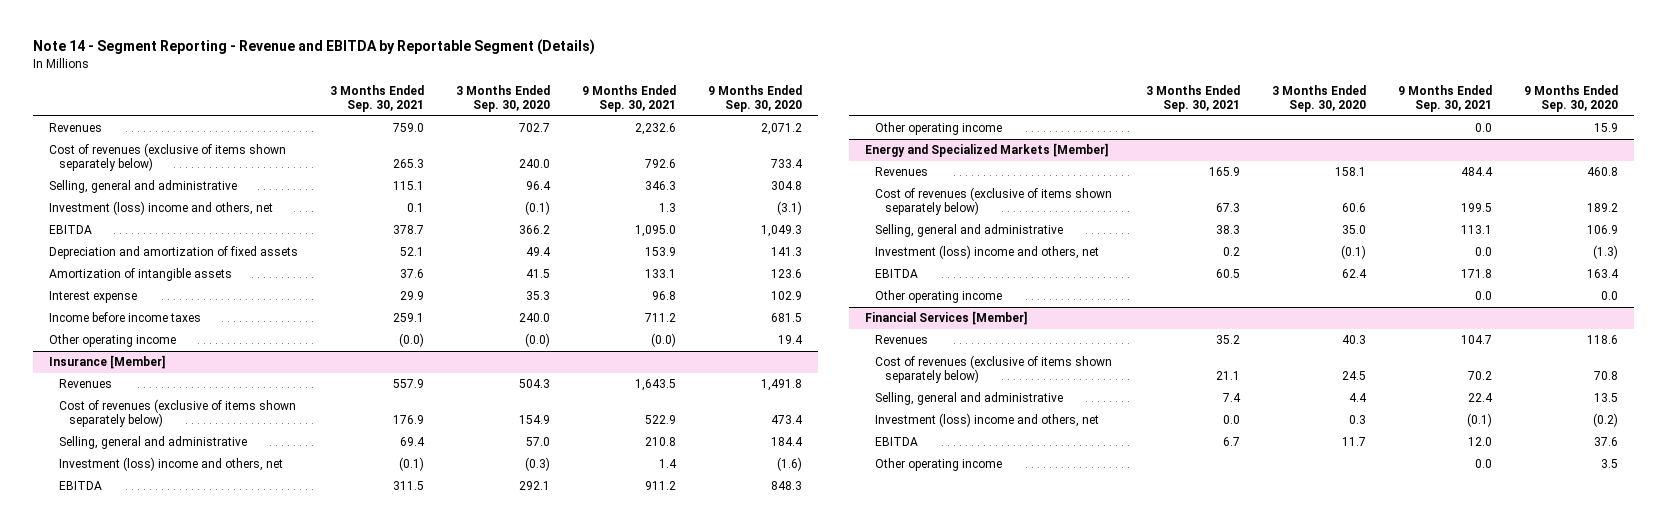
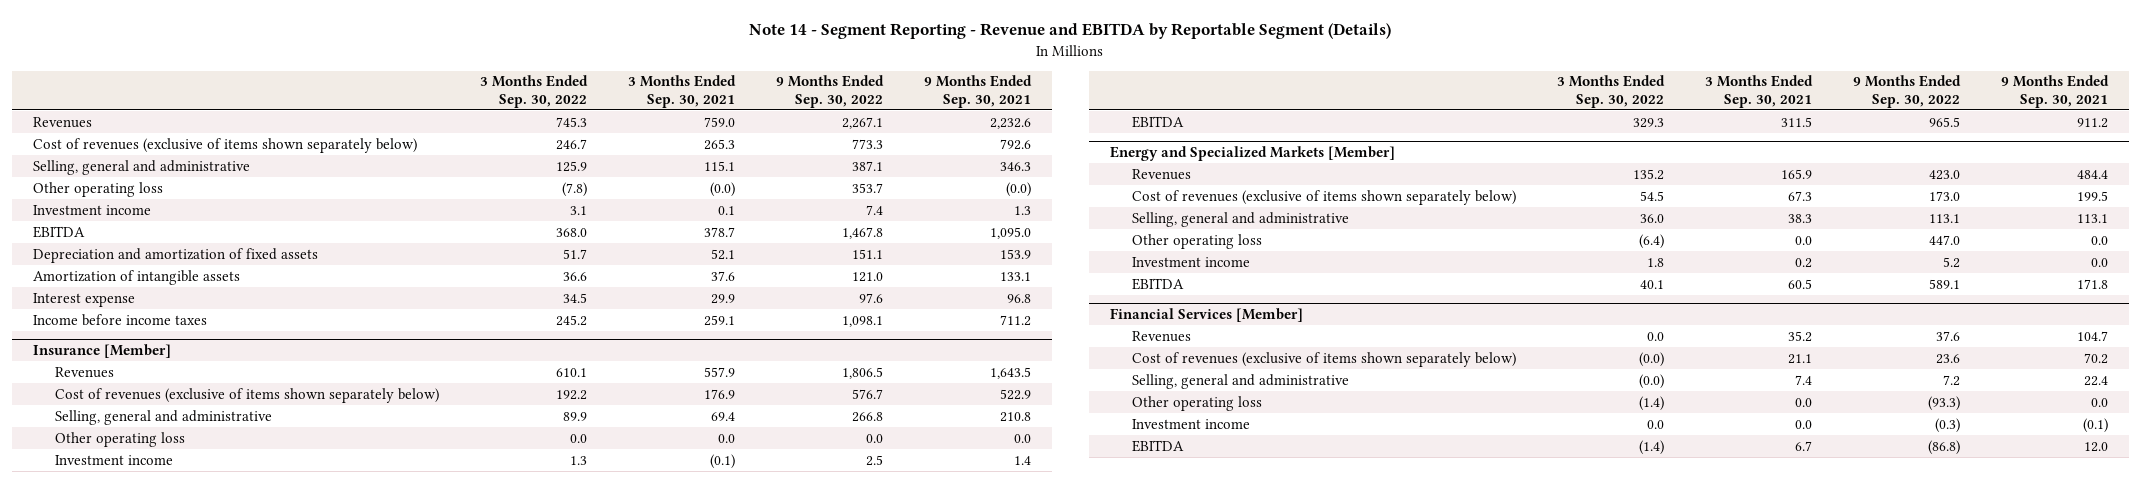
[455,84,550,113] 3 Months Ended Sep. 30, 2020 -> none
[708,84,803,113] 9 Months Ended Sep. 30, 2020 -> none
none -> [480,75,589,108] 3 Months Ended Sep. 30, 2022
none -> [776,75,885,108] 9 Months Ended Sep. 30, 2022
none -> [32,181,163,197] Other operating loss
[48,201,273,216] Investment (loss) income and others, net -> [32,204,151,215] Investment income
[48,334,176,348] Other operating income -> none
none -> [55,431,186,447] Other operating loss
[59,457,284,472] Investment (loss) income and others, net -> [55,454,174,465] Investment income
[875,122,1003,136] Other operating income -> none
none -> [1131,233,1262,249] Other operating loss
[875,245,1100,260] Investment (loss) income and others, net -> [1131,256,1250,267] Investment income
[875,290,1003,304] Other operating income -> none
none -> [1131,395,1262,411] Other operating loss
[875,413,1100,428] Investment (loss) income and others, net -> [1131,418,1250,429] Investment income
[875,458,1003,472] Other operating income -> none

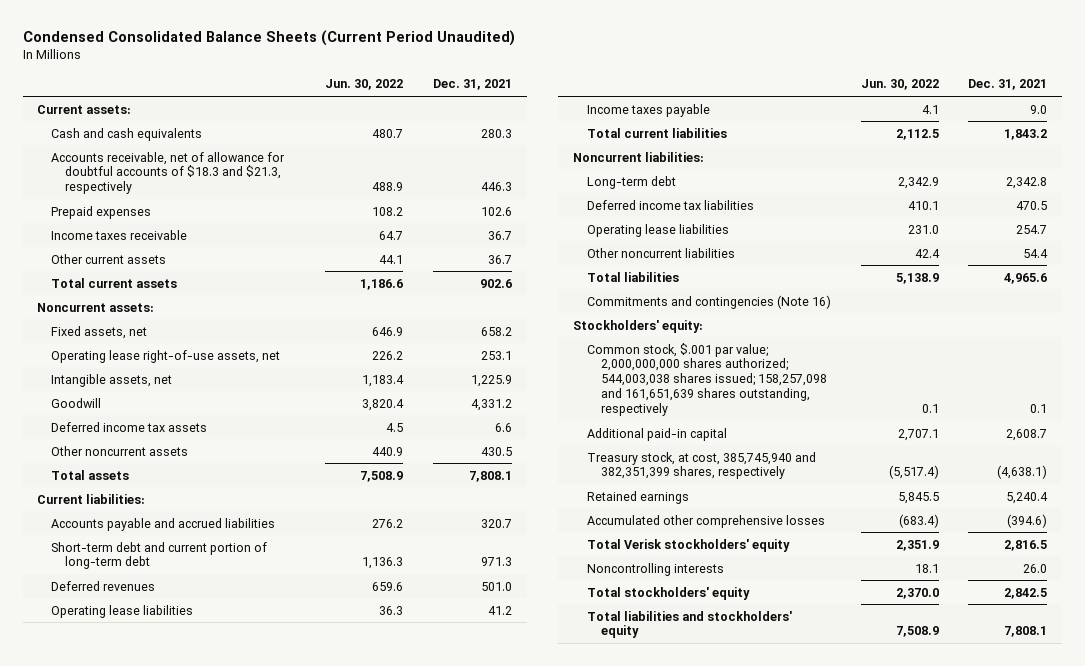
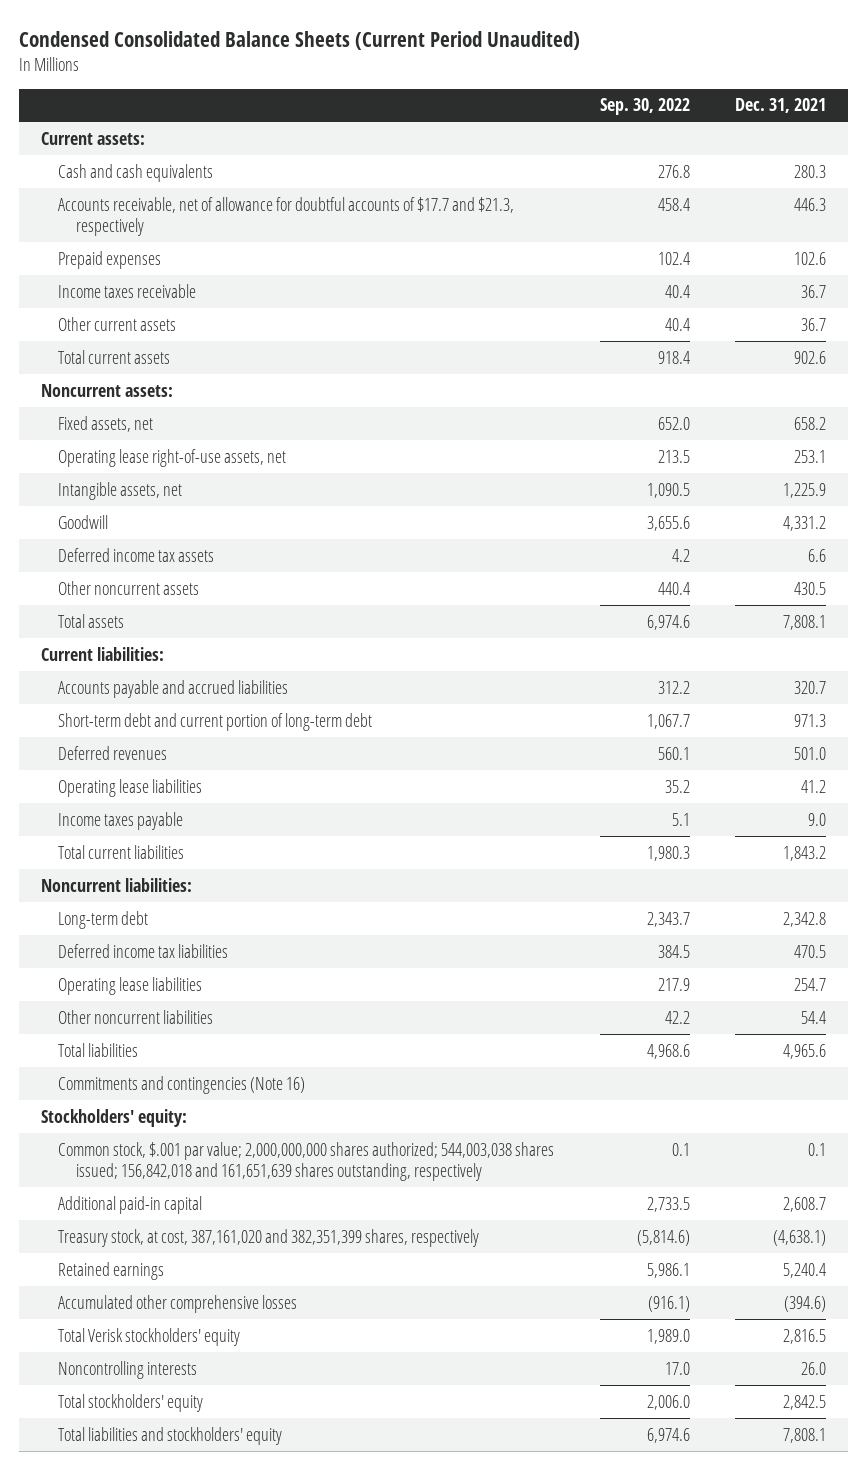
[324,79,403,91] Jun. 30, 2022 -> none
none -> [599,98,690,116] Sep. 30, 2022
[51,151,286,195] Accounts receivable, net of allowance for doubtful accounts of $18.3 and $21.3, respectively -> [58,196,515,237] Accounts receivable, net of allowance for doubtful accounts of $17.7 and $21.3, respectively
[586,342,827,416] Common stock, $.001 par value; 2,000,000,000 shares authorized; 544,003,038 shares issued; 158,257,098 and 161,651,639 shares outstanding, respectively -> [58,1141,555,1182] Common stock, $.001 par value; 2,000,000,000 shares authorized; 544,003,038 shares issued; 156,842,018 and 161,651,639 shares outstanding, respectively
[586,451,816,480] Treasury stock, at cost, 385,745,940 and 382,351,399 shares, respectively -> [58,1228,480,1247] Treasury stock, at cost, 387,161,020 and 382,351,399 shares, respectively

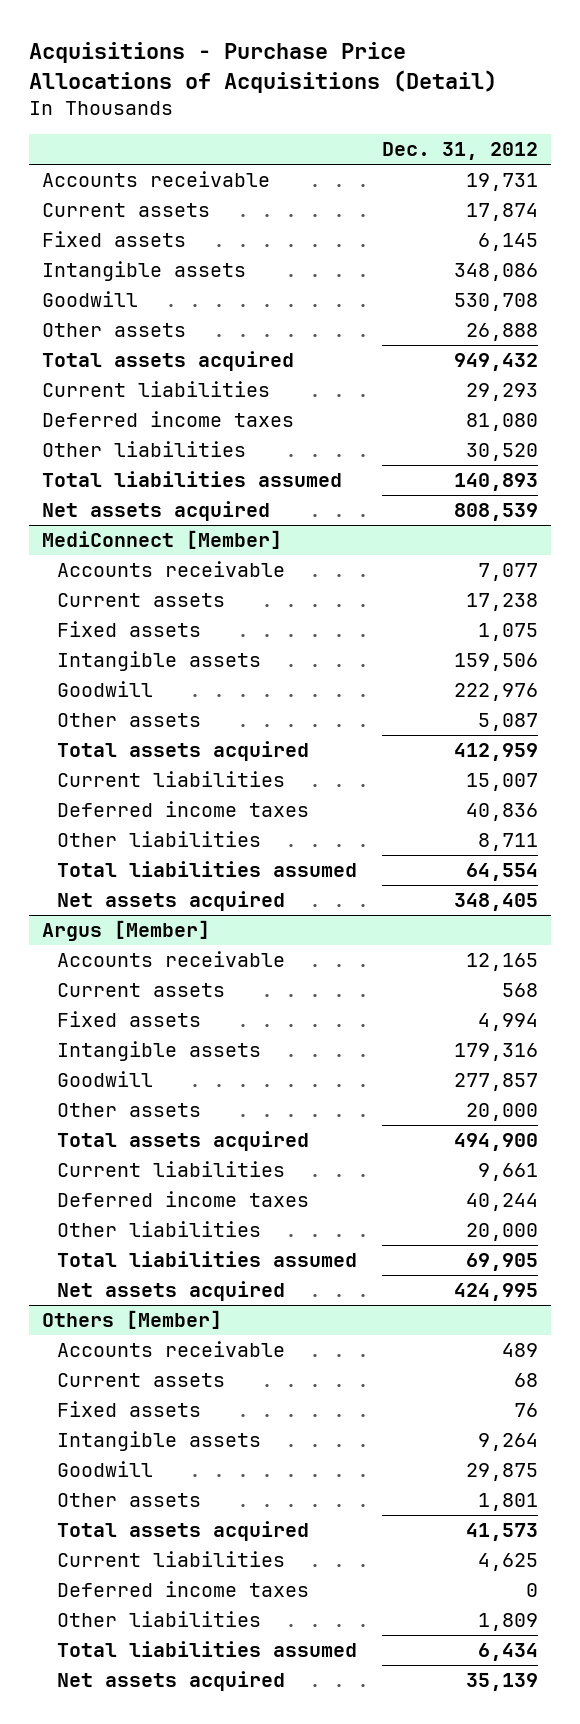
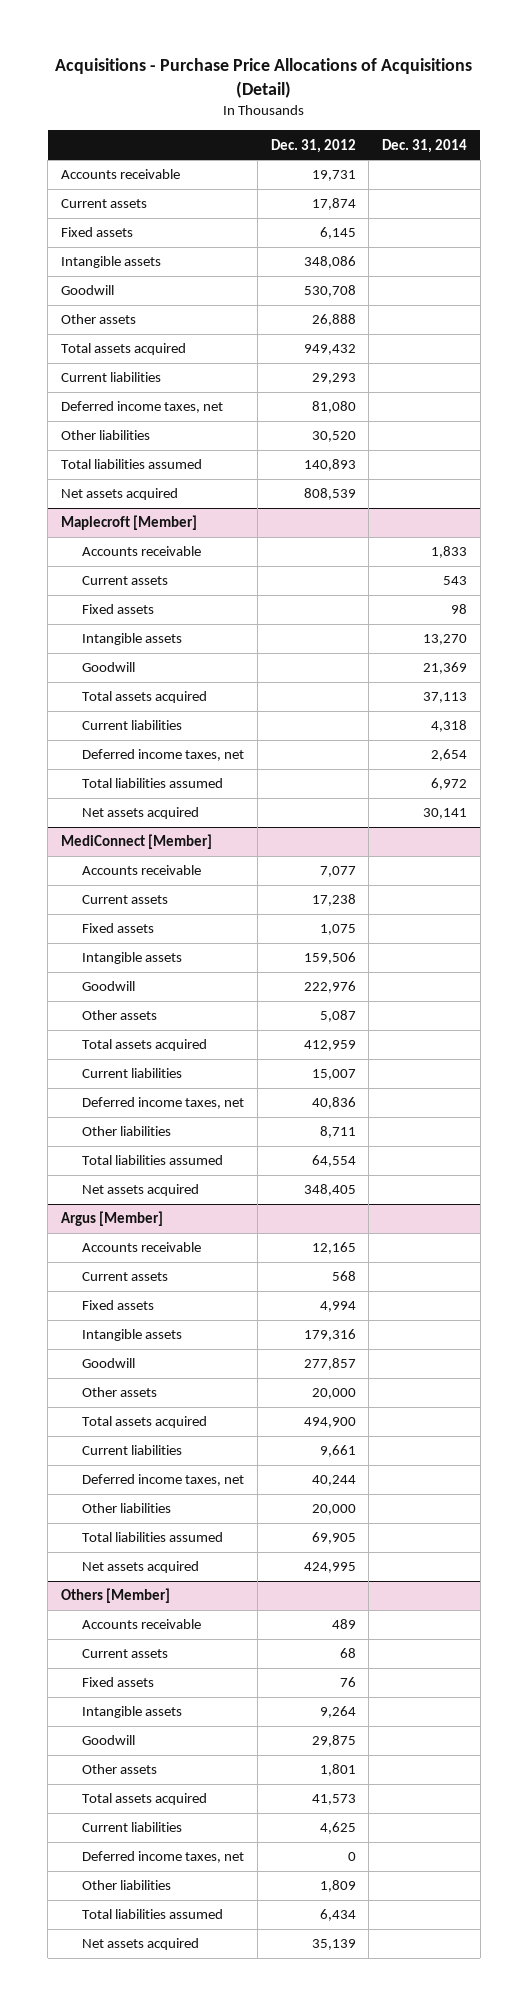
none -> [382,138,468,153] Dec. 31, 2014
[41,410,294,427] Deferred income taxes -> [60,401,223,414] Deferred income taxes, net
none -> [60,515,197,531] Maplecroft [Member]
none -> [82,546,202,557] Accounts receivable
none -> [82,576,169,586] Current assets
none -> [82,604,155,615] Fixed assets
none -> [82,633,183,646] Intangible assets
none -> [82,662,136,673] Goodwill
none -> [82,691,208,704] Total assets acquired
none -> [82,720,183,731] Current liabilities
none -> [82,749,245,762] Deferred income taxes, net
none -> [82,778,224,789] Total liabilities assumed
none -> [82,807,200,820] Net assets acquired
[56,800,309,817] Deferred income taxes -> [82,1097,245,1110] Deferred income taxes, net
[56,1190,309,1207] Deferred income taxes -> [82,1474,245,1487] Deferred income taxes, net
[56,1580,309,1597] Deferred income taxes -> [82,1851,245,1864] Deferred income taxes, net

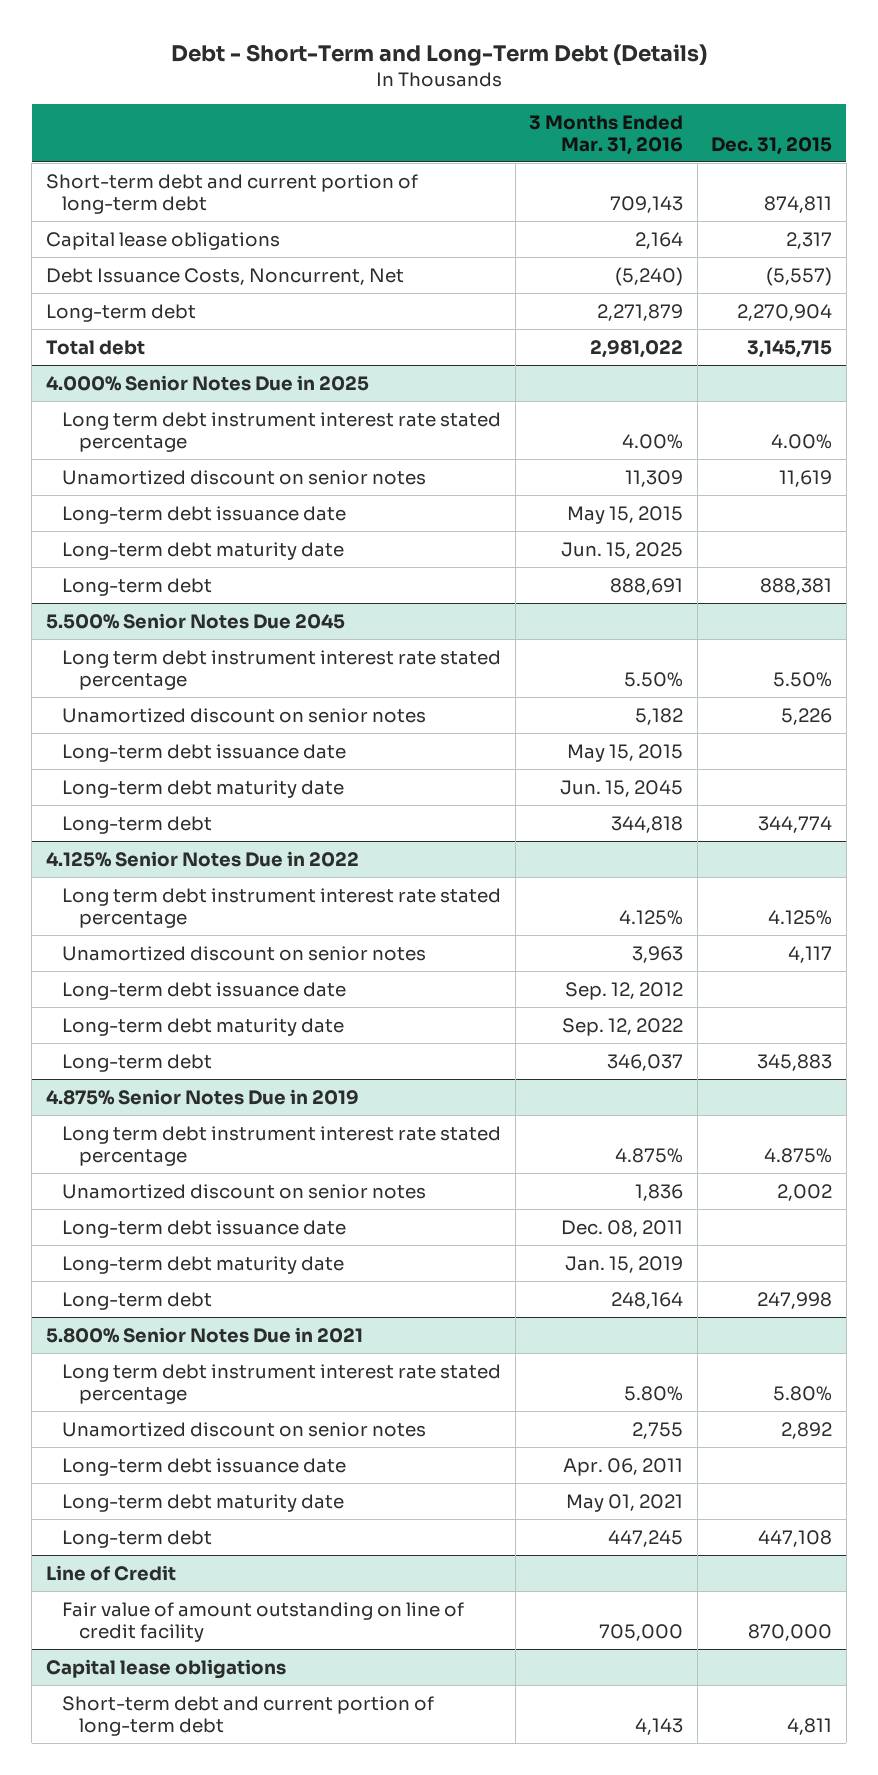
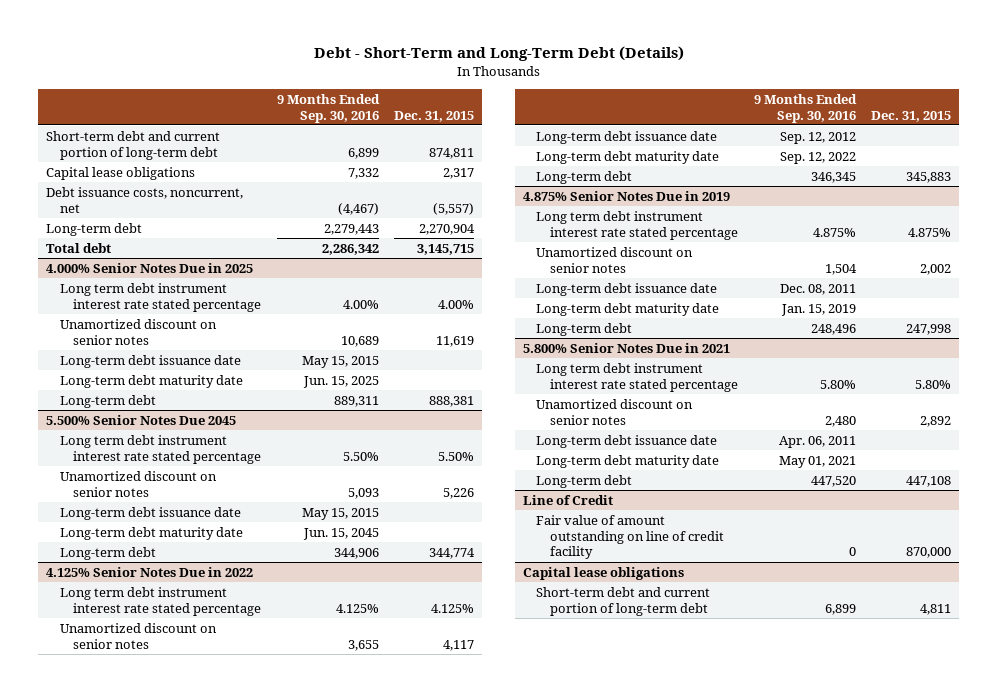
[529,114,684,155] 3 Months Ended Mar. 31, 2016 -> none
none -> [276,93,380,123] 9 Months Ended Sep. 30, 2016
[45,267,404,285] Debt Issuance Costs, Noncurrent, Net -> [45,186,243,213] Debt issuance costs, noncurrent, net

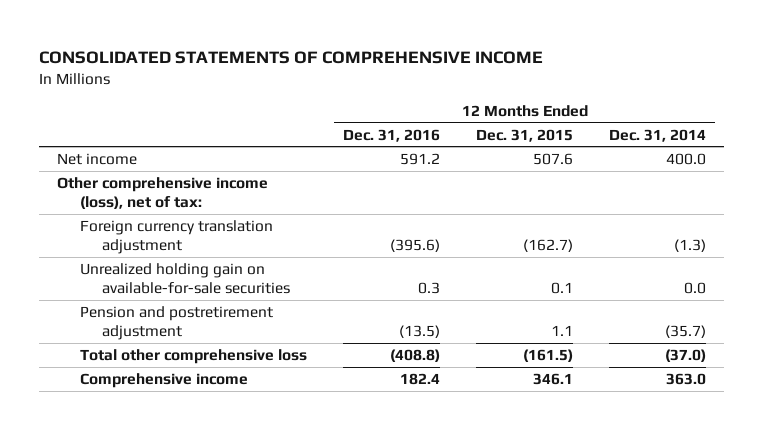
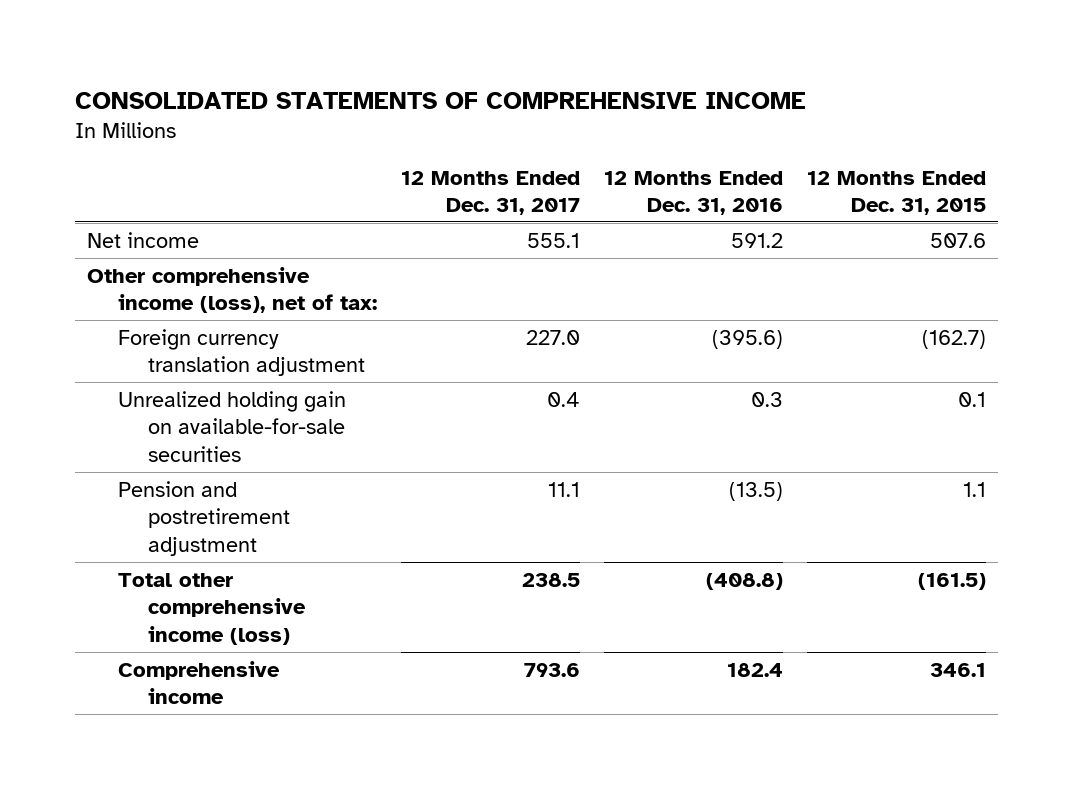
[609,128,707,142] Dec. 31, 2014 -> none
none -> [400,170,580,215] 12 Months Ended Dec. 31, 2017
[79,348,307,364] Total other comprehensive loss -> [117,572,306,645] Total other comprehensive income (loss)

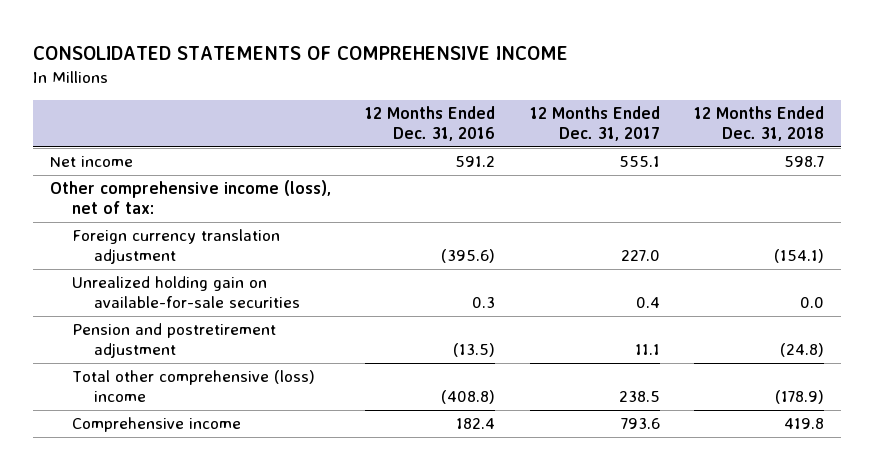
[806,170,986,215] 12 Months Ended Dec. 31, 2015 -> none
none -> [693,106,824,142] 12 Months Ended Dec. 31, 2018
[117,572,306,645] Total other comprehensive income (loss) -> [72,370,316,403] Total other comprehensive (loss) income

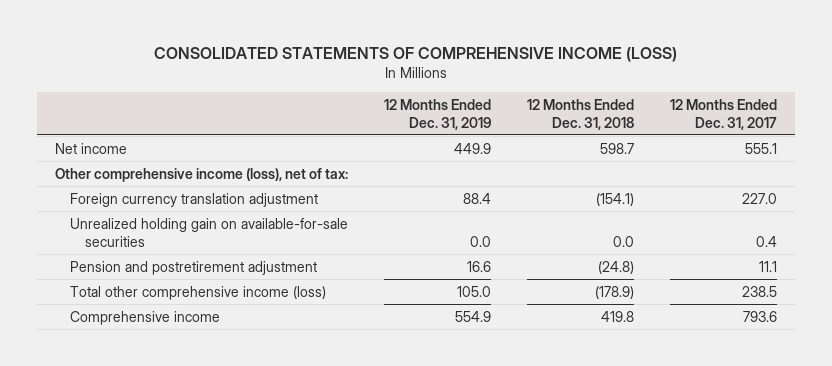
[33,45,569,60] CONSOLIDATED STATEMENTS OF COMPREHENSIVE INCOME -> [154,47,678,63] CONSOLIDATED STATEMENTS OF COMPREHENSIVE INCOME (LOSS)
[365,106,496,142] 12 Months Ended Dec. 31, 2016 -> none
none -> [384,98,492,130] 12 Months Ended Dec. 31, 2019
[72,370,316,403] Total other comprehensive (loss) income -> [70,285,327,300] Total other comprehensive income (loss)

